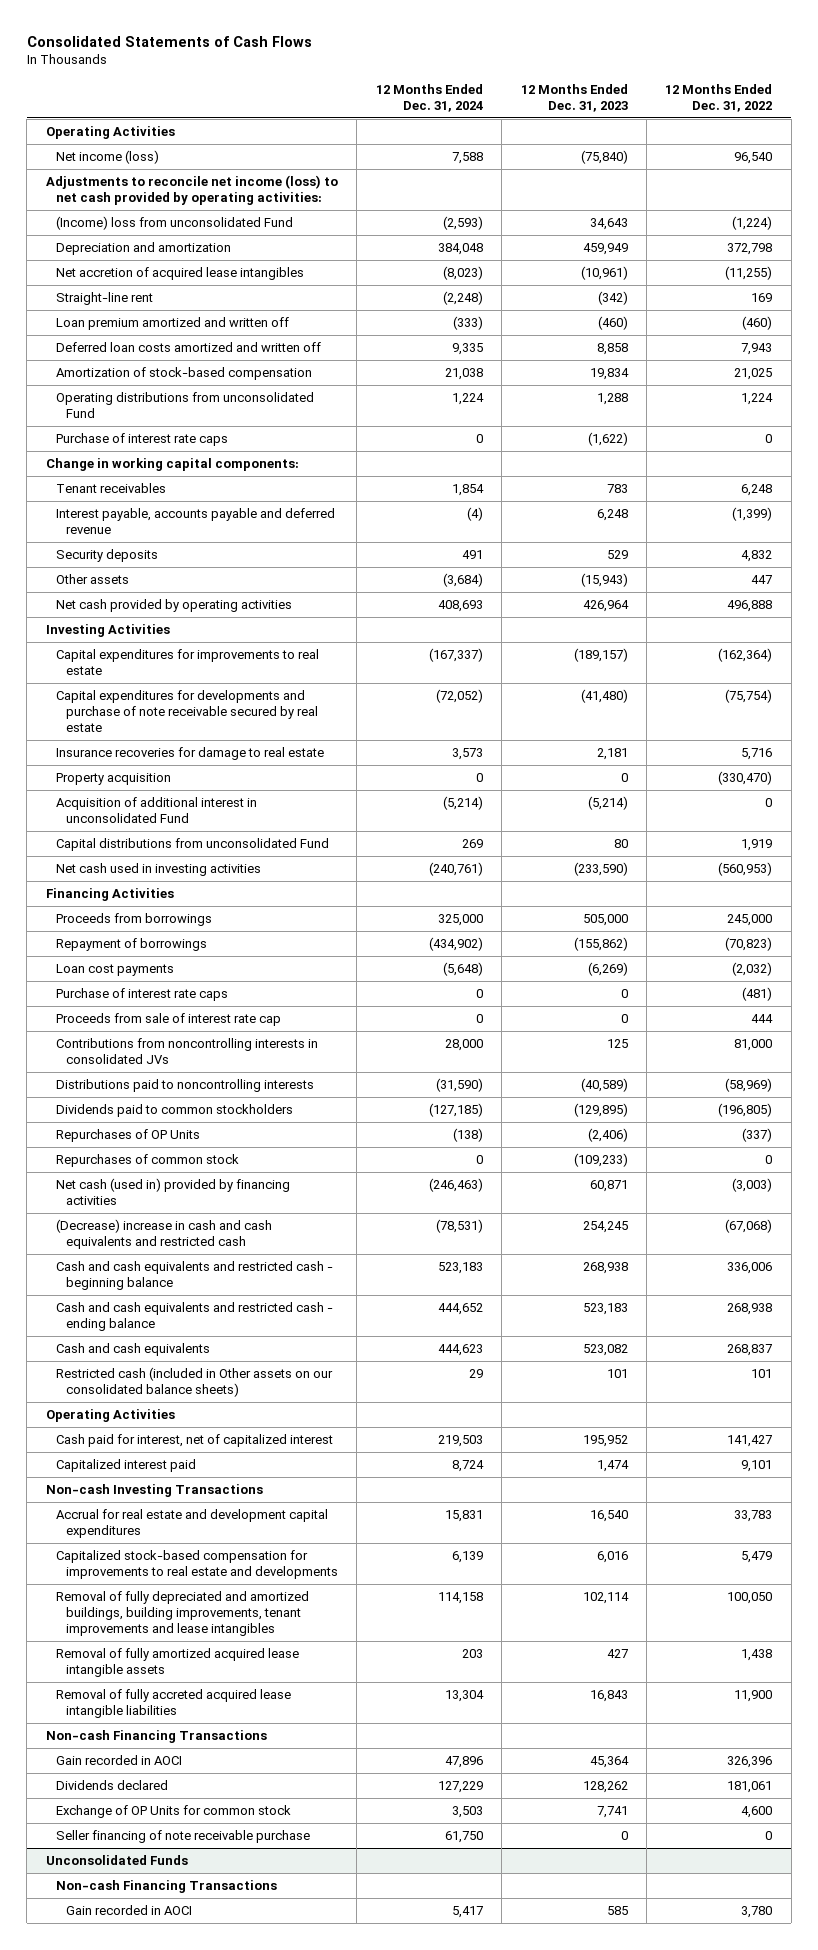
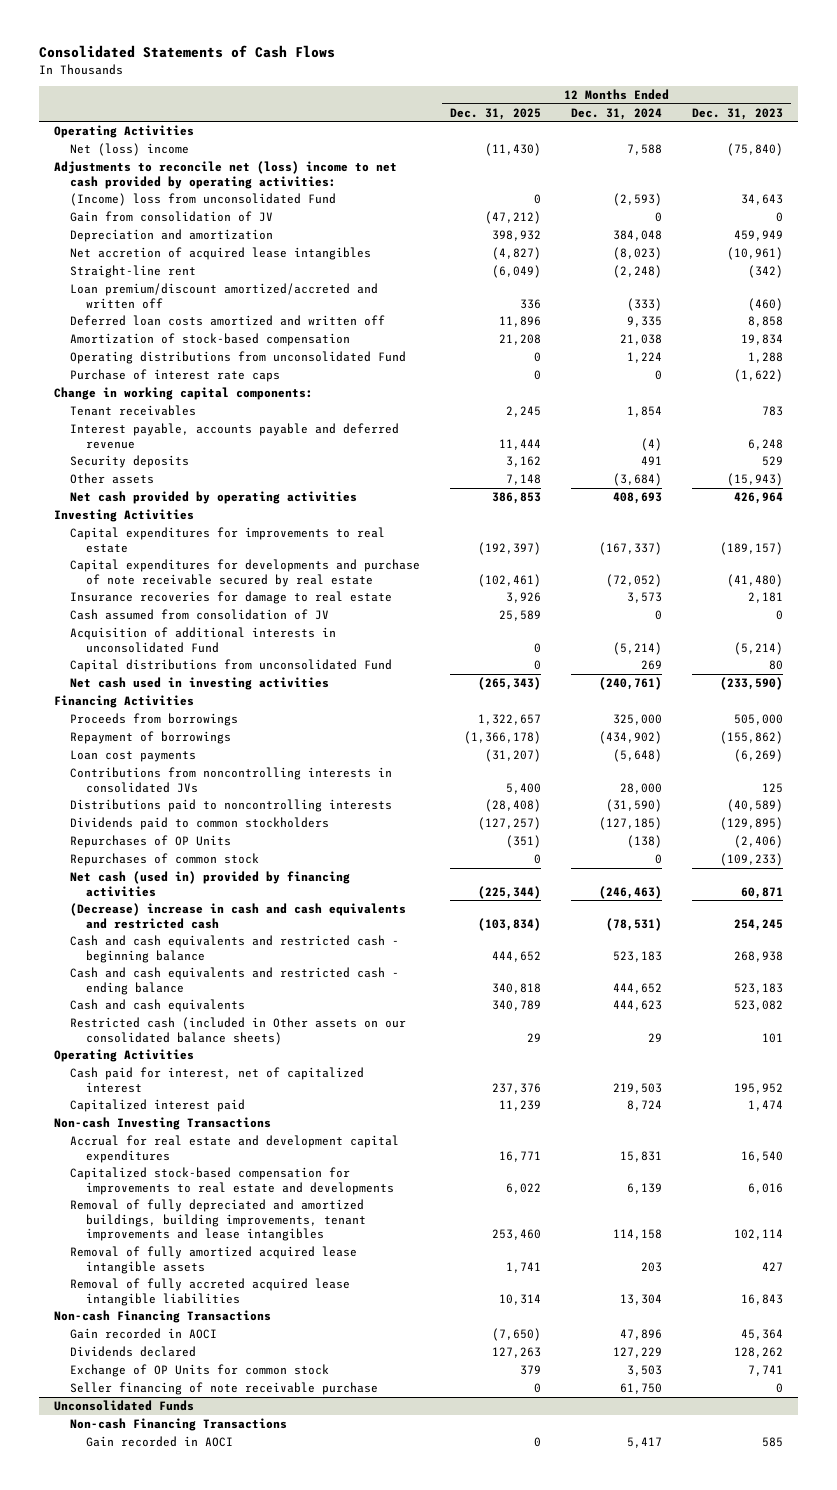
[665,83,773,112] 12 Months Ended Dec. 31, 2022 -> none
none -> [449,107,541,120] Dec. 31, 2025
[55,149,159,164] Net income (loss) -> [69,143,189,157] Net (loss) income
[45,174,338,206] Adjustments to reconcile net income (loss) to net cash provided by operating activities: -> [53,161,397,189] Adjustments to reconcile net (loss) income to net cash provided by operating activities:
none -> [69,211,273,223] Gain from consolidation of JV
[55,316,289,330] Loan premium amortized and written off -> [69,283,378,309] Loan premium/discount amortized/accreted and written off
[55,772,171,785] Property acquisition -> none
none -> [69,609,329,621] Cash assumed from consolidation of JV
[55,796,257,824] Acquisition of additional interest in unconsolidated Fund -> [69,627,336,653] Acquisition of additional interests in unconsolidated Fund
[55,987,228,1001] Purchase of interest rate caps -> none
[55,1012,281,1026] Proceeds from sale of interest rate cap -> none

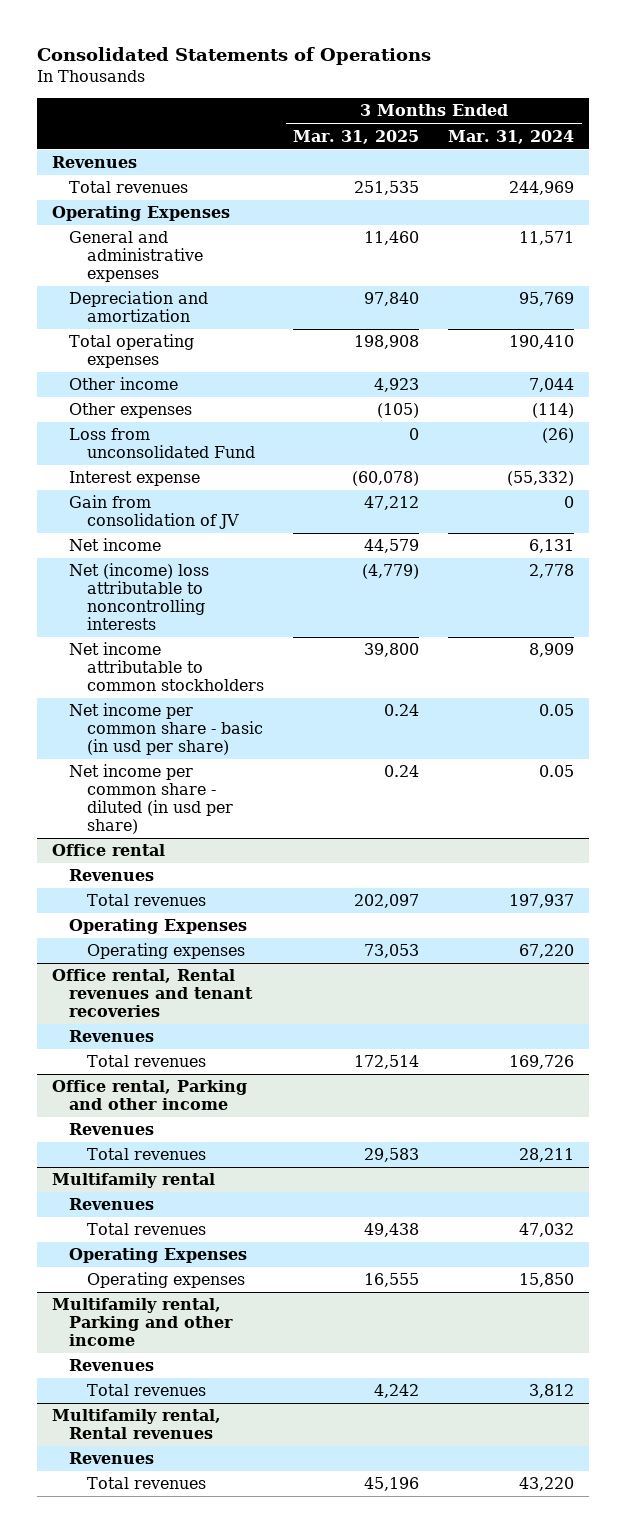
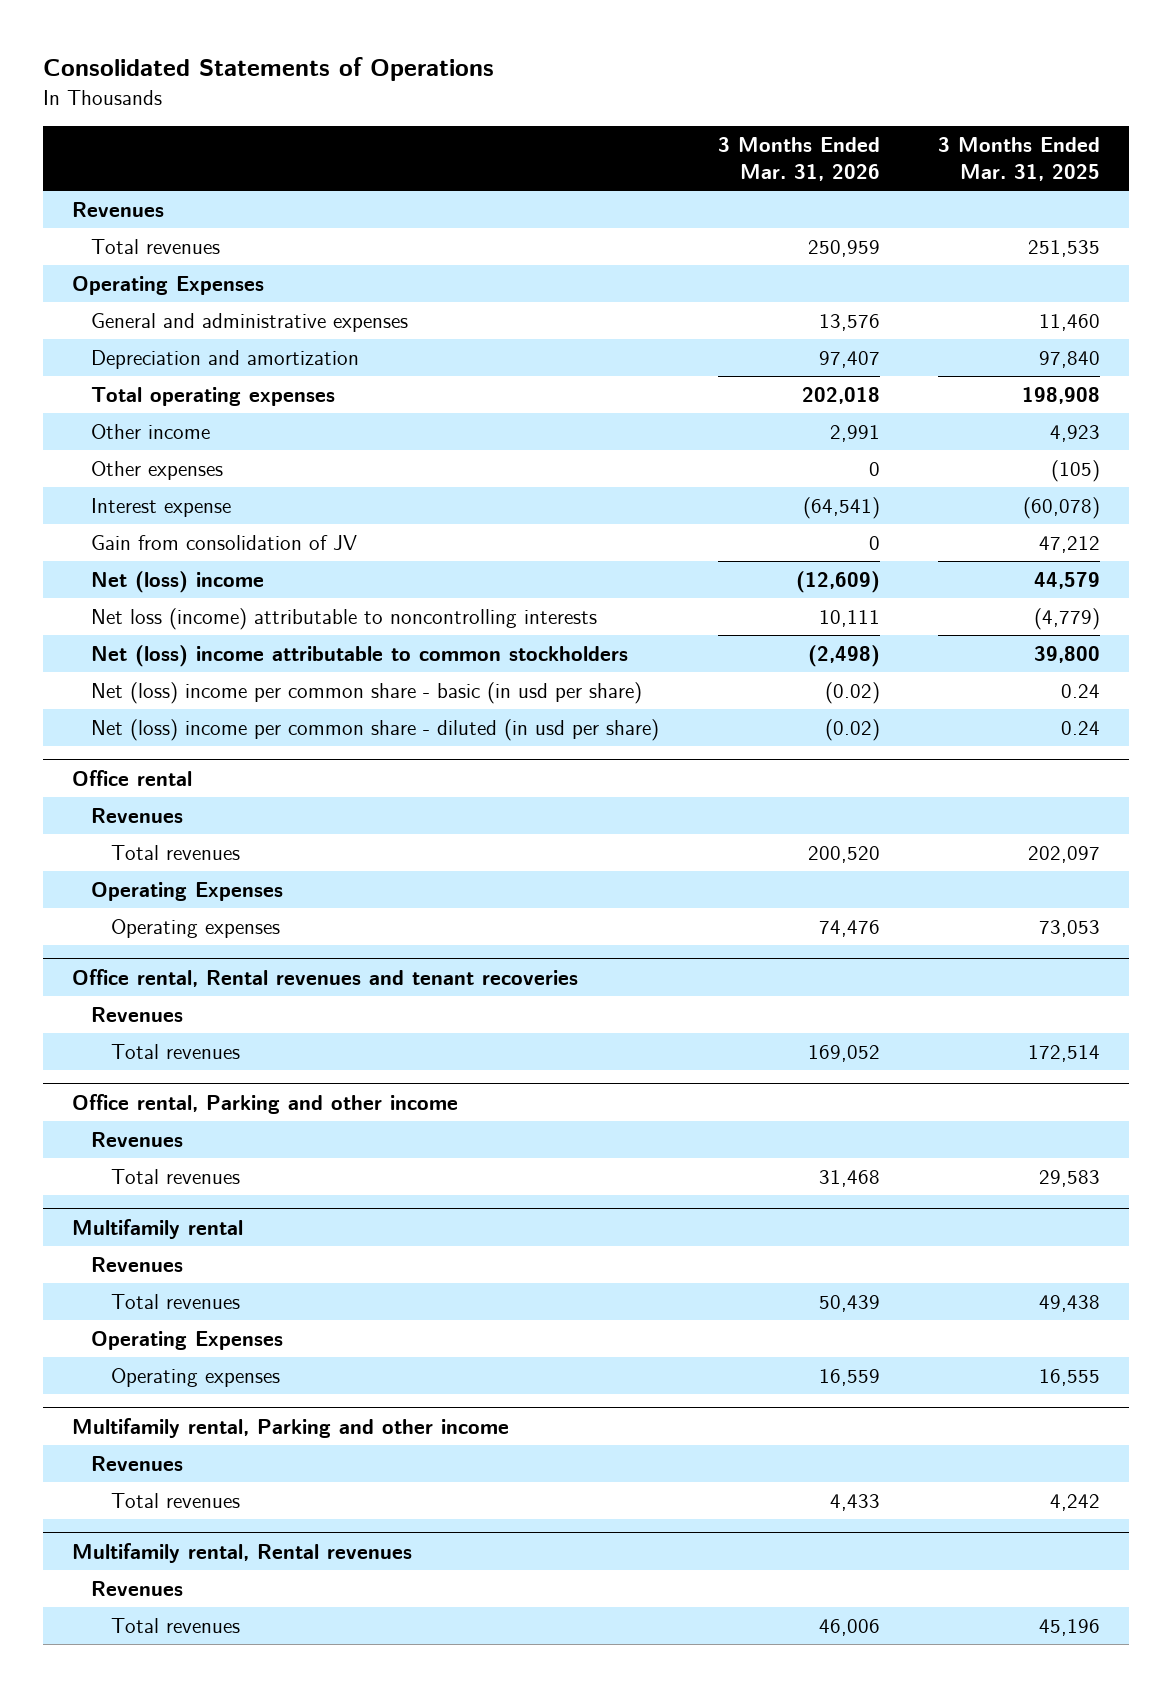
[448,129,575,144] Mar. 31, 2024 -> none
none -> [717,136,880,182] 3 Months Ended Mar. 31, 2026
[69,428,255,459] Loss from unconsolidated Fund -> none
[69,538,162,552] Net income -> [91,570,265,593] Net (loss) income
[69,563,210,631] Net (income) loss attributable to noncontrolling interests -> [91,607,598,630] Net loss (income) attributable to noncontrolling interests
[69,642,264,692] Net income attributable to common stockholders -> [91,644,629,667] Net (loss) income attributable to common stockholders
[69,703,263,756] Net income per common share - basic (in usd per share) -> [91,681,643,704] Net (loss) income per common share - basic (in usd per share)
[69,764,233,835] Net income per common share - diluted (in usd per share) -> [91,718,660,741] Net (loss) income per common share - diluted (in usd per share)

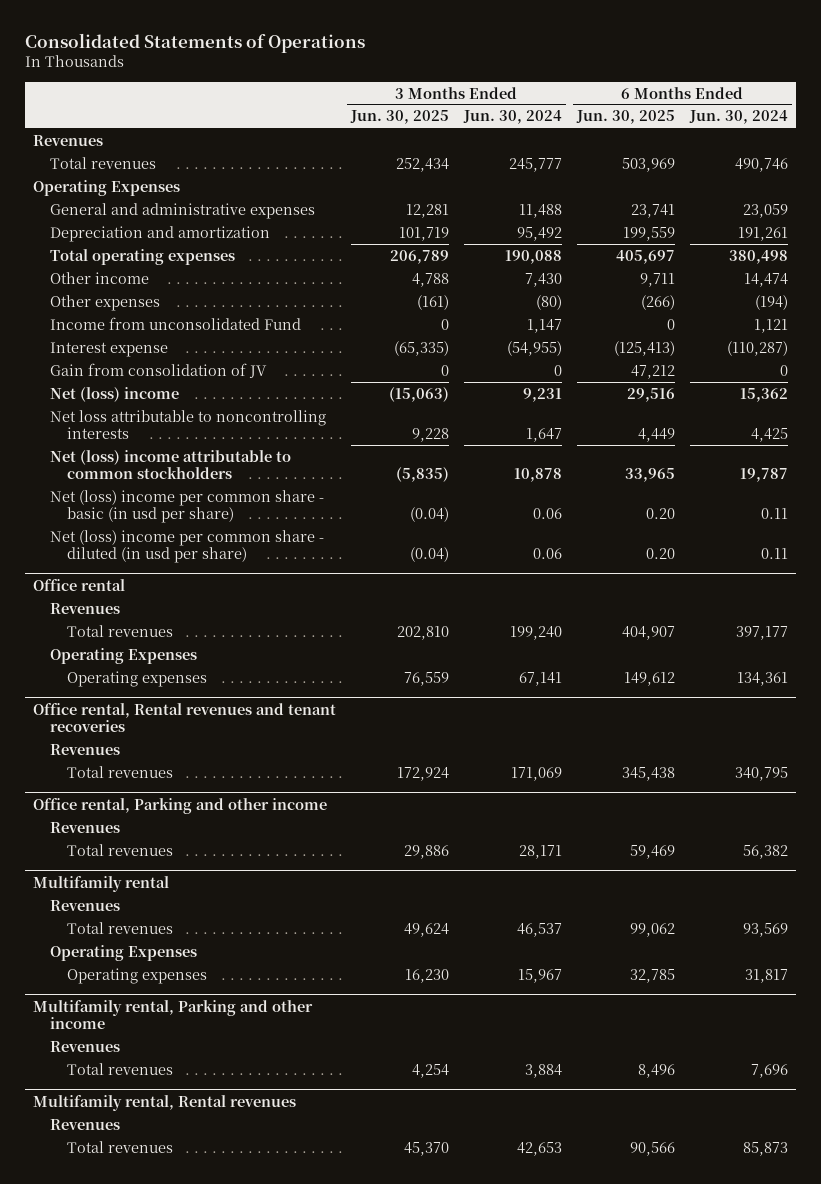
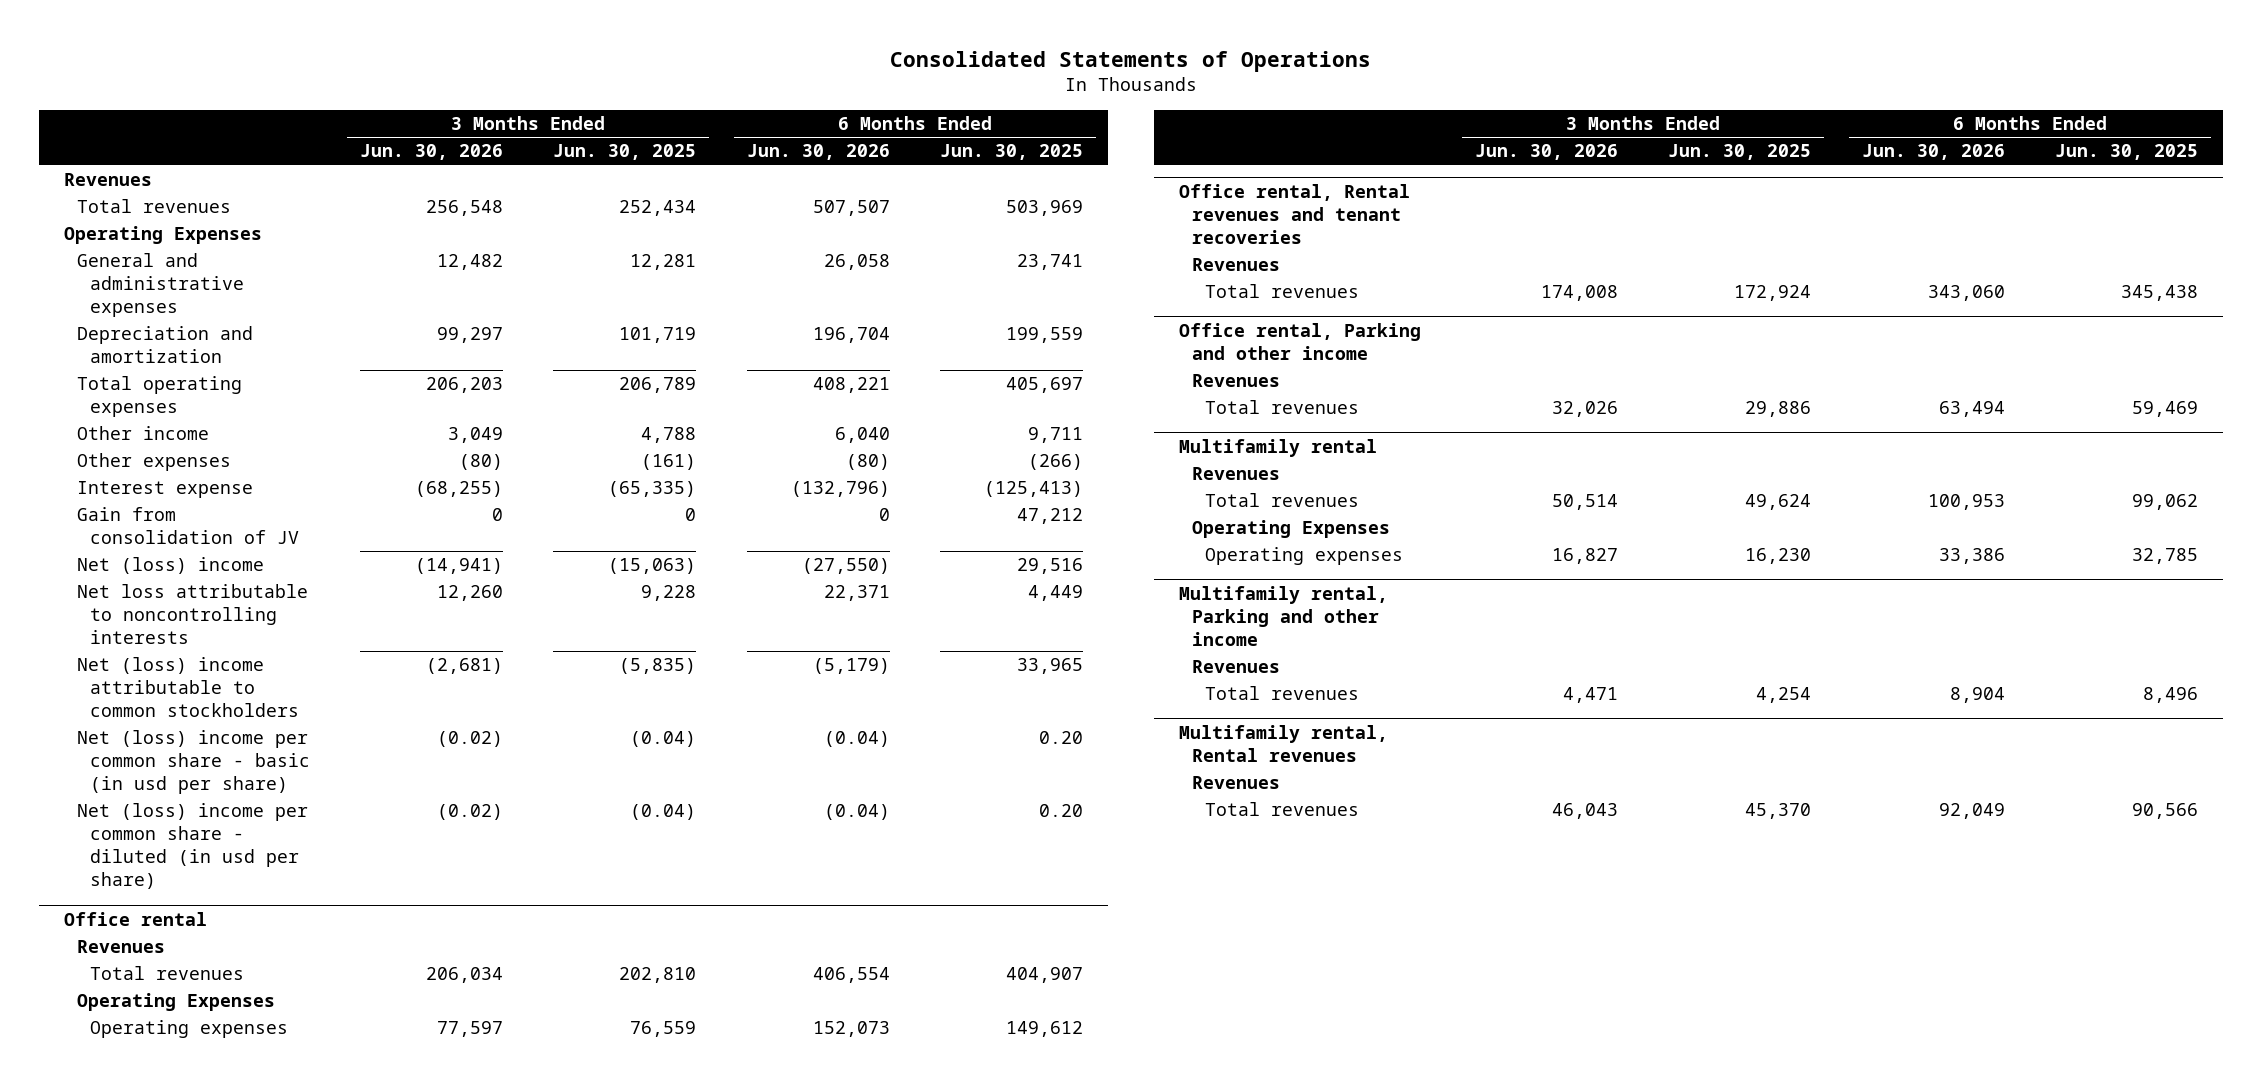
[462,110,562,125] Jun. 30, 2024 -> none
[689,110,789,125] Jun. 30, 2024 -> none
none -> [359,144,503,161] Jun. 30, 2026
none -> [746,144,890,161] Jun. 30, 2026
[49,316,301,330] Income from unconsolidated Fund -> none

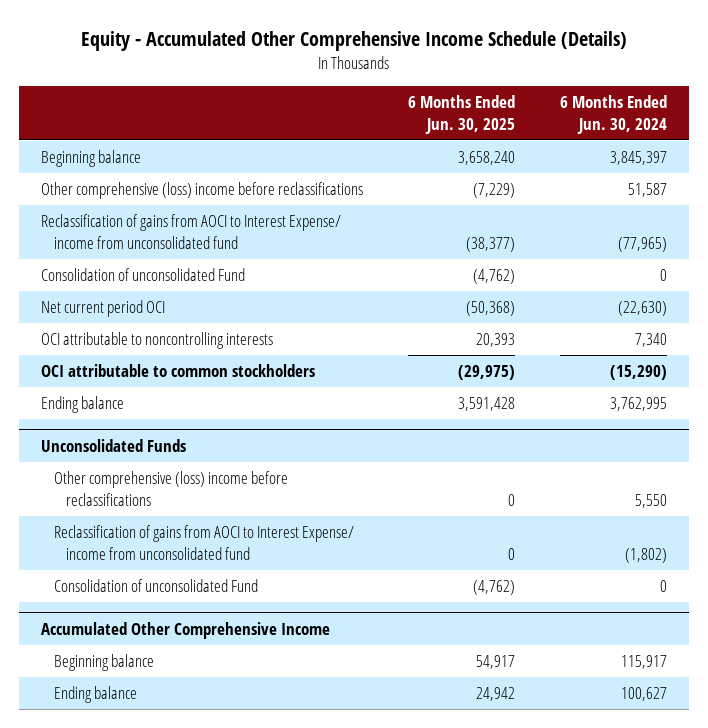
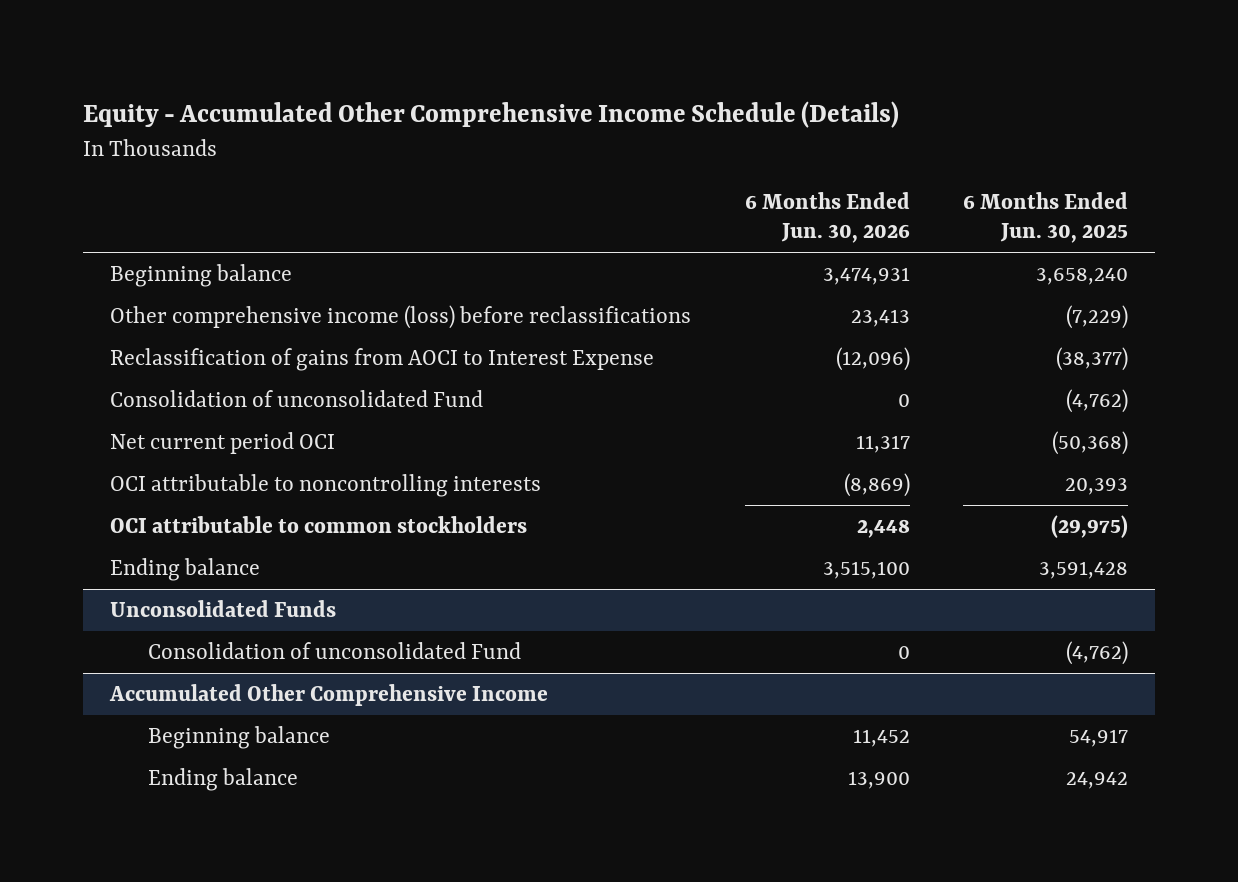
[559,95,667,134] 6 Months Ended Jun. 30, 2024 -> none
none -> [744,191,910,244] 6 Months Ended Jun. 30, 2026
[41,182,364,200] Other comprehensive (loss) income before reclassifications -> [109,305,691,330] Other comprehensive income (loss) before reclassifications
[41,214,342,249] Reclassification of gains from AOCI to Interest Expense/ income from unconsolidated fund -> [109,348,654,372] Reclassification of gains from AOCI to Interest Expense
[53,471,288,506] Other comprehensive (loss) income before reclassifications -> none
[53,525,354,560] Reclassification of gains from AOCI to Interest Expense/ income from unconsolidated fund -> none

